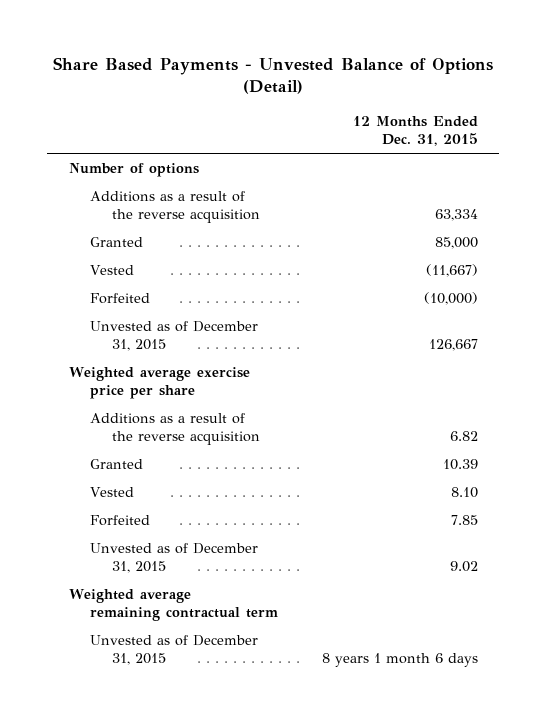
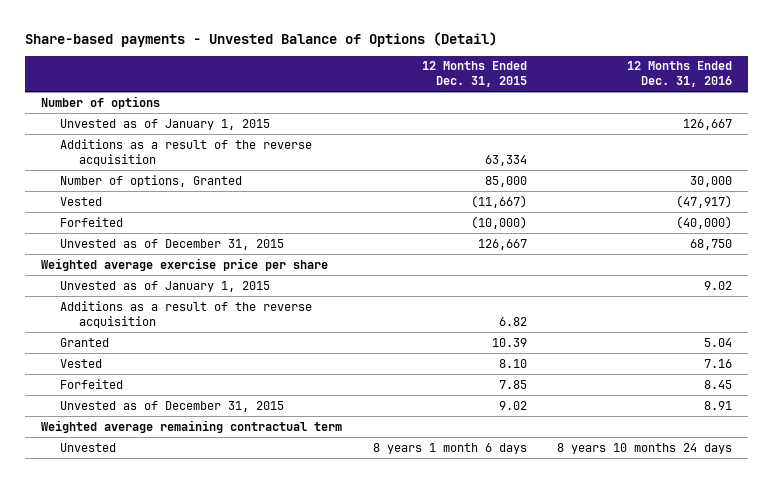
[53,56,494,95] Share Based Payments - Unvested Balance of Options (Detail) -> [25,31,498,47] Share-based payments - Unvested Balance of Options (Detail)
none -> [627,61,733,88] 12 Months Ended Dec. 31, 2016
none -> [59,118,270,130] Unvested as of January 1, 2015
[90,237,144,248] Granted -> [59,174,242,187] Number of options, Granted
none -> [59,280,270,292] Unvested as of January 1, 2015
[90,635,259,666] Unvested as of December 31, 2015 -> [59,442,116,452] Unvested

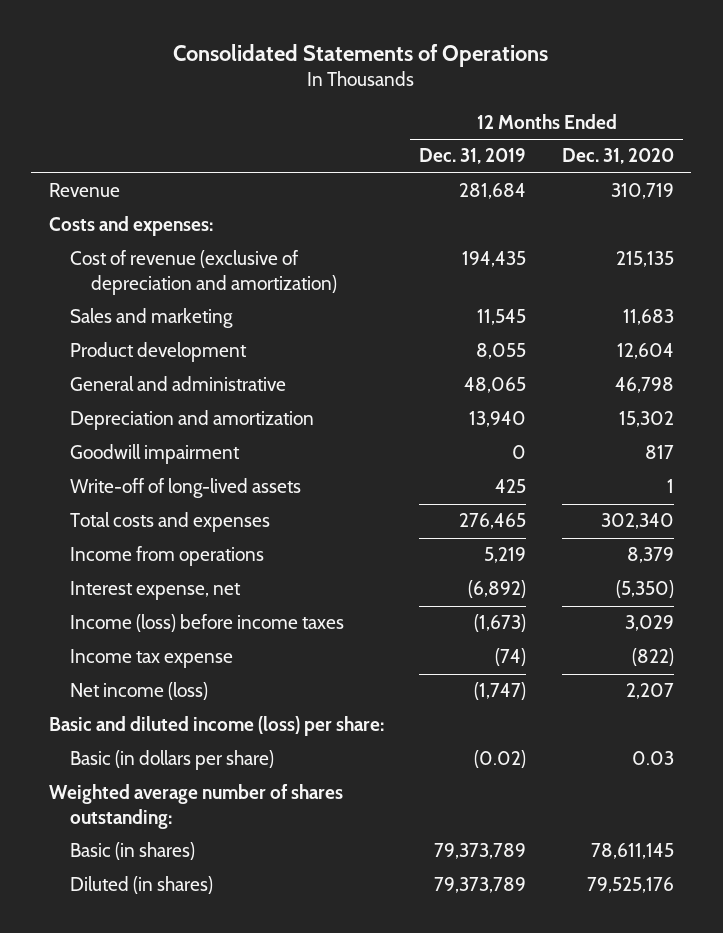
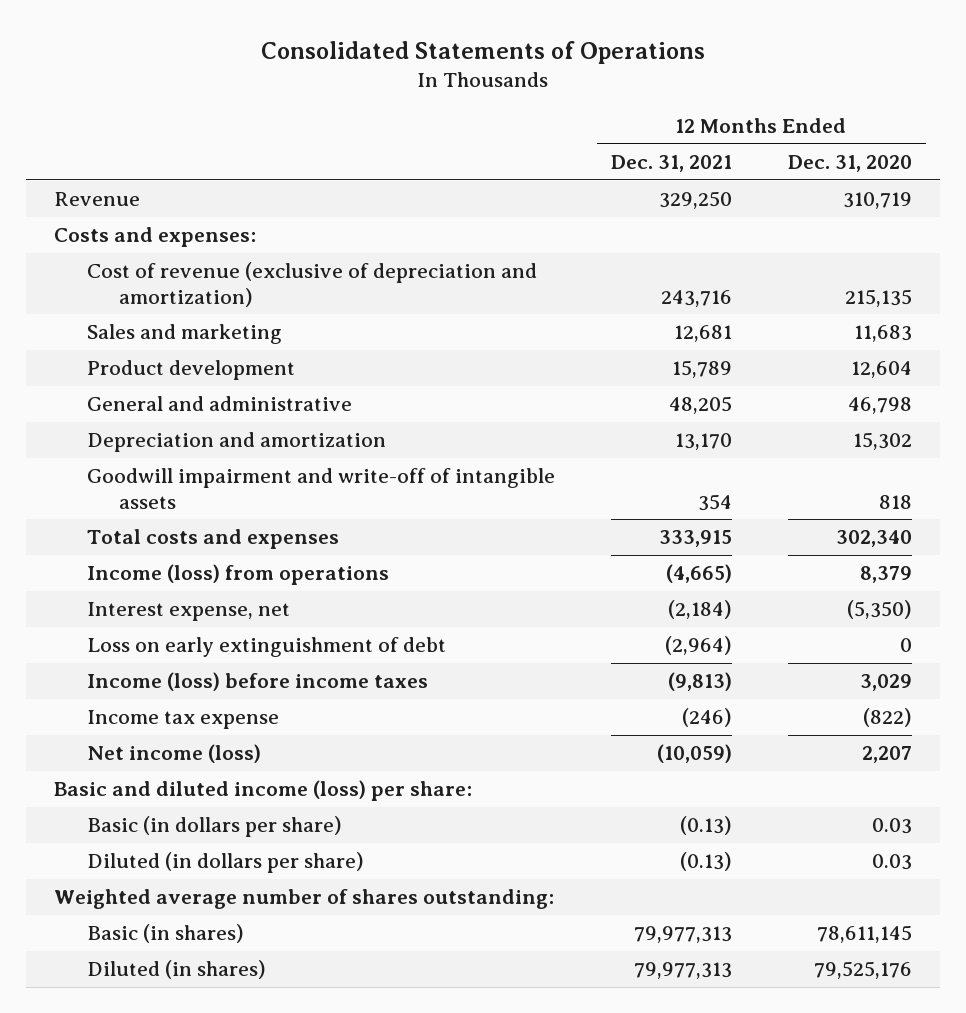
[419,148,527,165] Dec. 31, 2019 -> none
none -> [610,155,732,173] Dec. 31, 2021
[70,444,241,465] Goodwill impairment -> none
[70,478,302,499] Write-off of long-lived assets -> none
none -> [86,468,555,509] Goodwill impairment and write-off of intangible assets
[70,546,265,567] Income from operations -> [86,564,389,586] Income (loss) from operations
none -> [86,637,446,658] Loss on early extinguishment of debt
none -> [86,852,364,874] Diluted (in dollars per share)

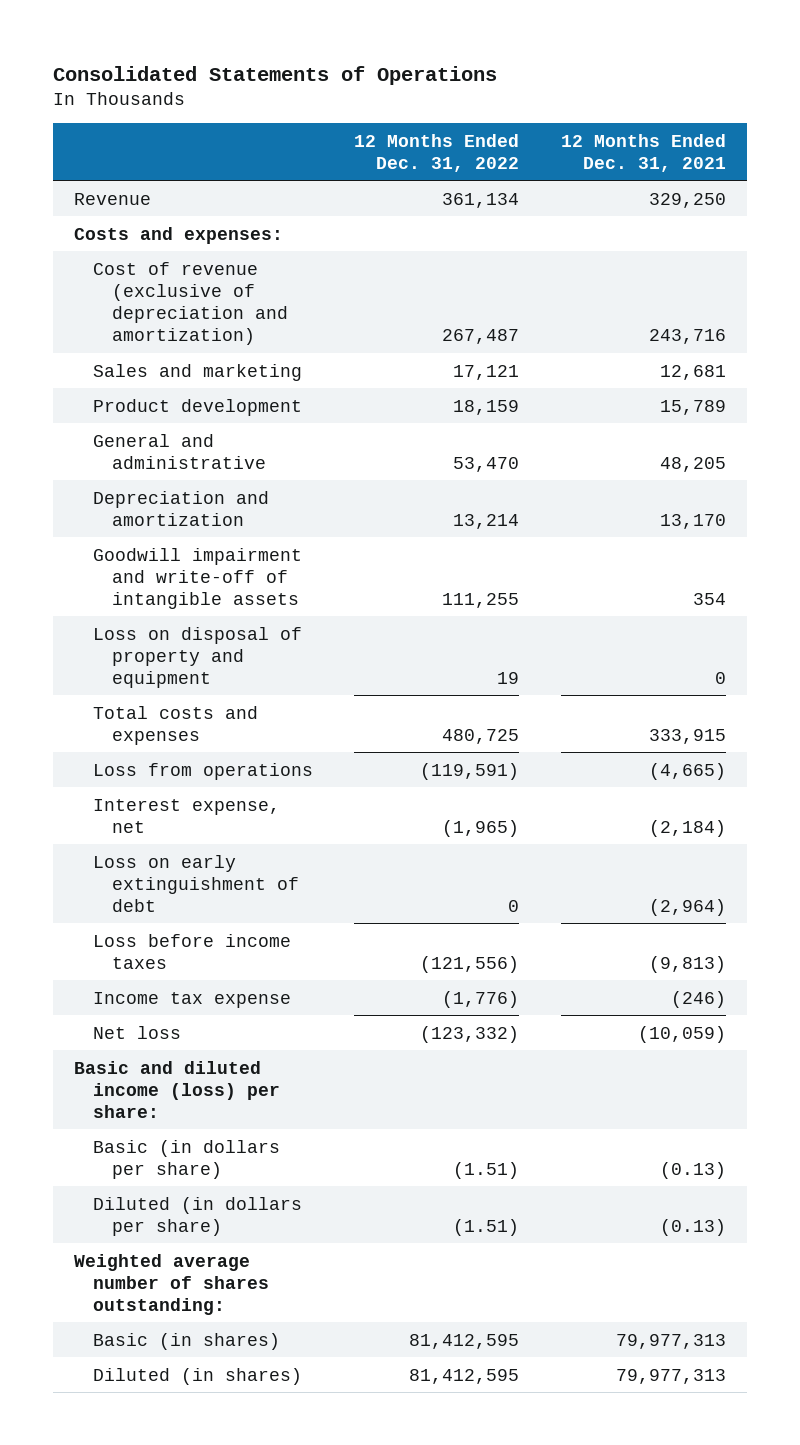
[787,155,912,173] Dec. 31, 2020 -> none
none -> [354,133,520,172] 12 Months Ended Dec. 31, 2022
none -> [92,626,302,688] Loss on disposal of property and equipment
[86,564,389,586] Income (loss) from operations -> [92,762,313,780] Loss from operations
[86,672,428,692] Income (loss) before income taxes -> [92,933,291,969] Loss before income taxes
[86,744,261,764] Net income (loss) -> [92,1025,181,1039] Net loss

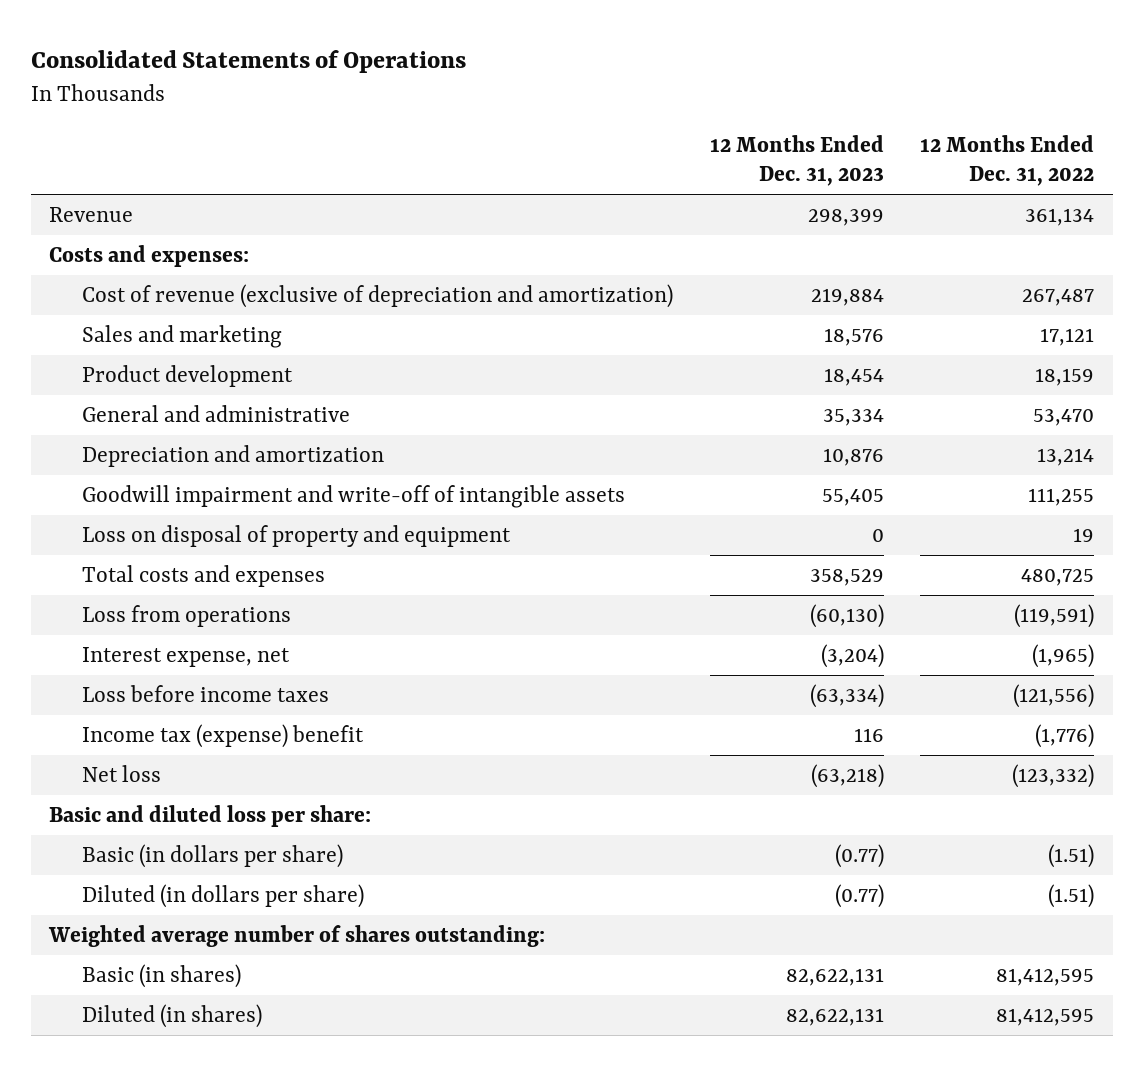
[561,133,727,172] 12 Months Ended Dec. 31, 2021 -> none
none -> [709,134,884,187] 12 Months Ended Dec. 31, 2023
[92,854,299,912] Loss on early extinguishment of debt -> none
[92,991,291,1008] Income tax expense -> [81,723,364,748] Income tax (expense) benefit
[74,1060,280,1118] Basic and diluted income (loss) per share: -> [48,804,371,827] Basic and diluted loss per share:

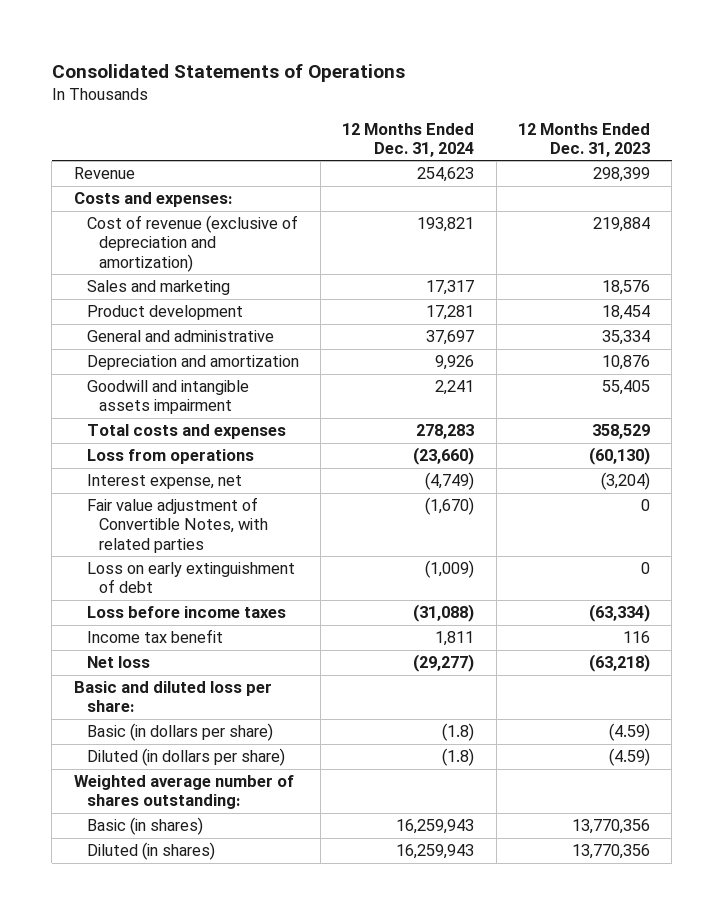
[920,134,1095,187] 12 Months Ended Dec. 31, 2022 -> none
none -> [342,122,475,157] 12 Months Ended Dec. 31, 2024
[81,524,511,547] Loss on disposal of property and equipment -> none
[81,484,625,508] Goodwill impairment and write-off of intangible assets -> [86,380,249,415] Goodwill and intangible assets impairment
none -> [86,497,269,553] Fair value adjustment of Convertible Notes, with related parties
none -> [86,562,295,594] Loss on early extinguishment of debt
[81,723,364,748] Income tax (expense) benefit -> [86,629,223,644] Income tax benefit
[834,843,884,868] (0.77) -> [609,723,651,742] (4.59)
[834,883,884,908] (0.77) -> [609,748,651,767] (4.59)
[785,967,884,986] 82,622,131 -> [572,819,651,835] 13,770,356
[785,1007,884,1026] 82,622,131 -> [572,844,651,860] 13,770,356

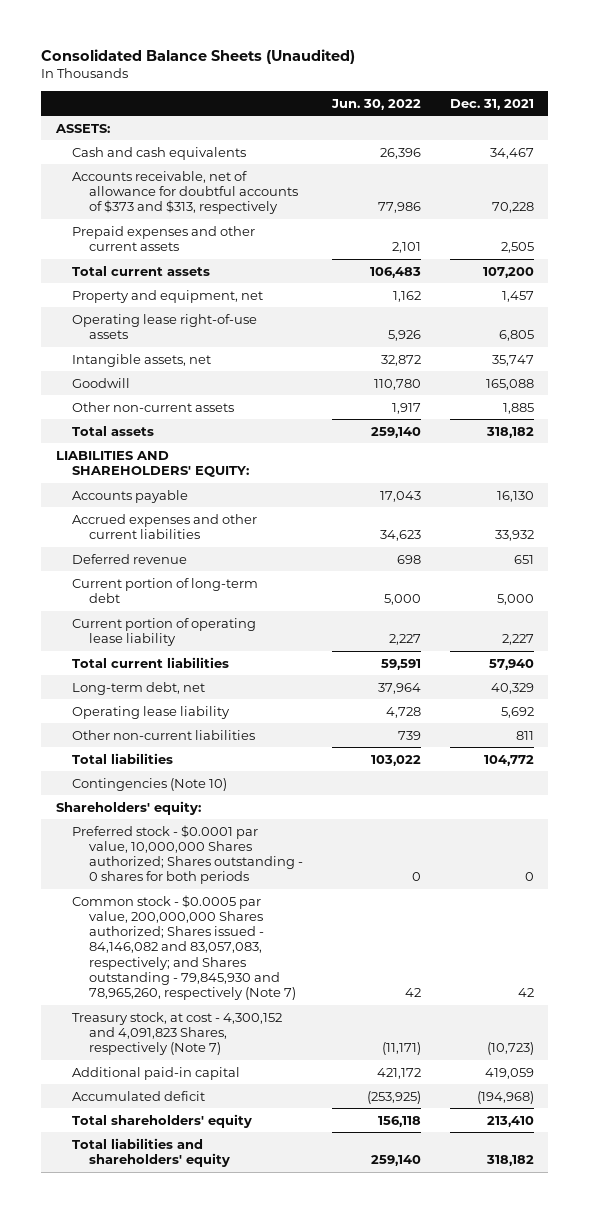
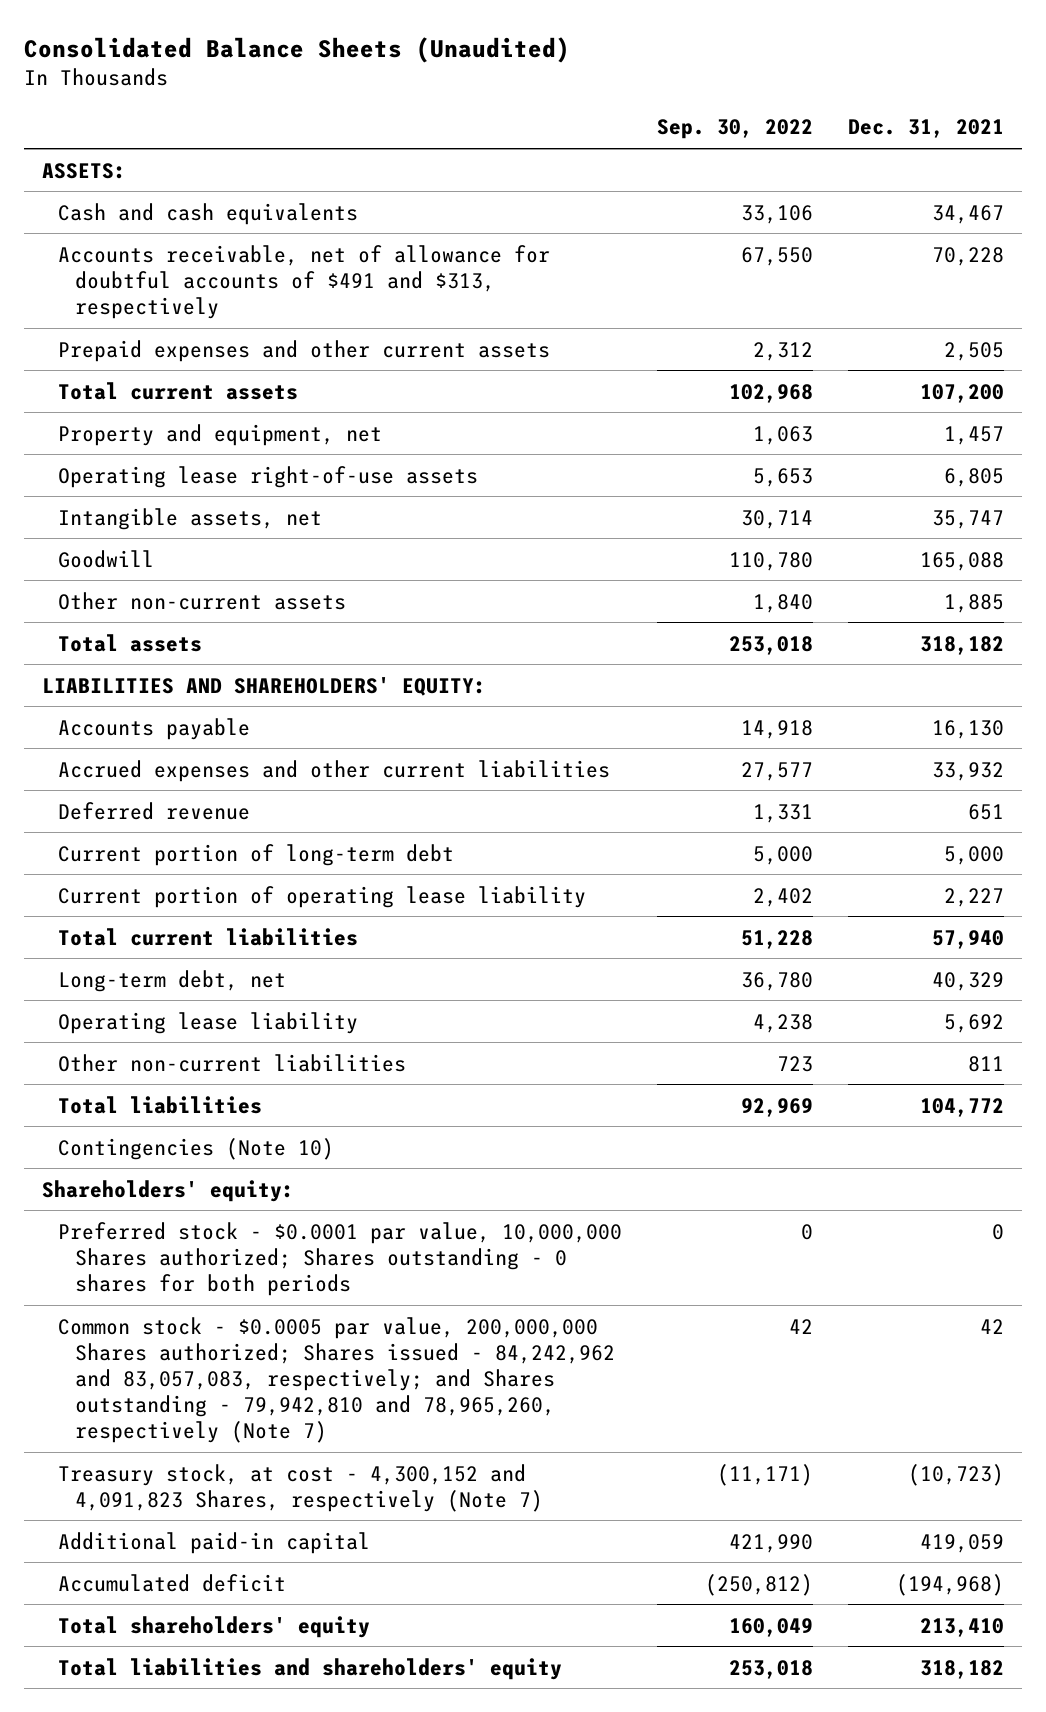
[330,98,421,110] Jun. 30, 2022 -> none
none -> [657,119,814,140] Sep. 30, 2022
[72,170,298,215] Accounts receivable, net of allowance for doubtful accounts of $373 and $313, respectively -> [58,244,551,319] Accounts receivable, net of allowance for doubtful accounts of $491 and $313, respectively
[72,894,296,1001] Common stock - $0.0005 par value, 200,000,000 Shares authorized; Shares issued - 84,146,082 and 83,057,083, respectively; and Shares outstanding - 79,845,930 and 78,965,260, respectively (Note 7) -> [58,1316,615,1443] Common stock - $0.0005 par value, 200,000,000 Shares authorized; Shares issued - 84,242,962 and 83,057,083, respectively; and Shares outstanding - 79,942,810 and 78,965,260, respectively (Note 7)

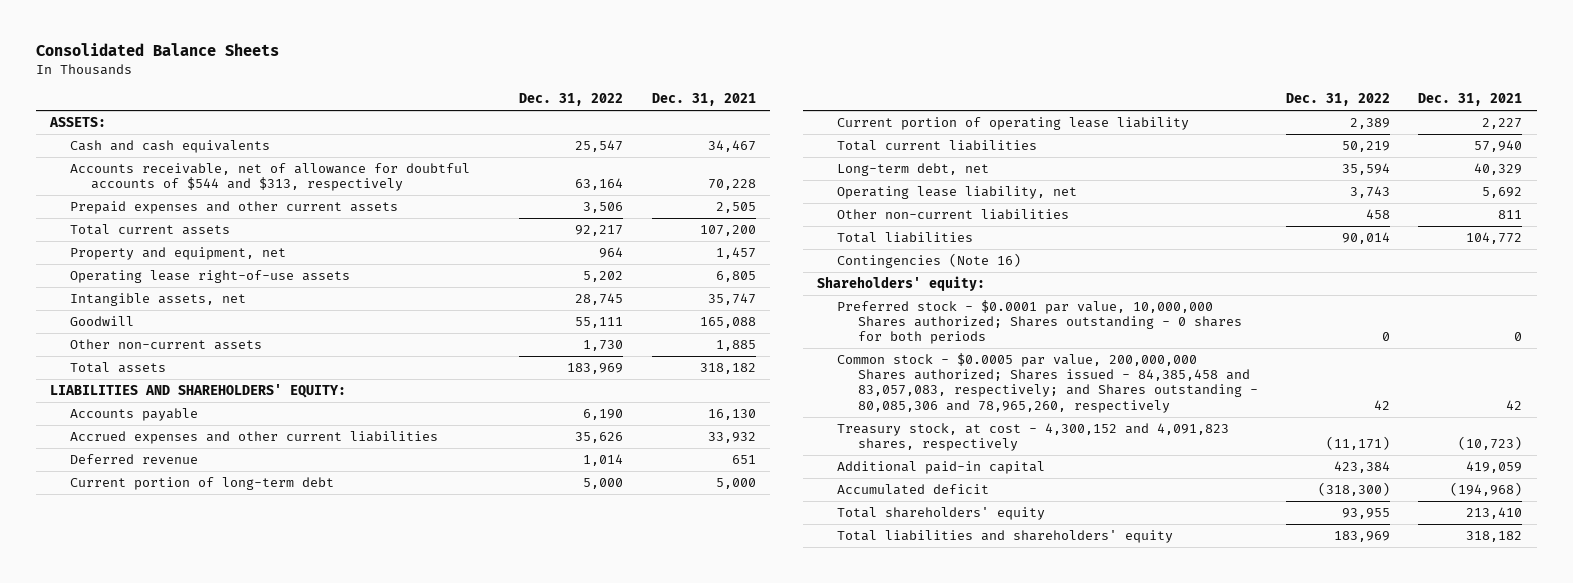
[24,36,571,63] Consolidated Balance Sheets (Unaudited) -> [35,43,279,57] Consolidated Balance Sheets
[657,119,814,140] Sep. 30, 2022 -> none
none -> [519,93,624,107] Dec. 31, 2022
[58,244,551,319] Accounts receivable, net of allowance for doubtful accounts of $491 and $313, respectively -> [70,163,471,192] Accounts receivable, net of allowance for doubtful accounts of $544 and $313, respectively
[58,1011,359,1034] Operating lease liability -> [837,186,1078,200] Operating lease liability, net
[58,1137,335,1160] Contingencies (Note 10) -> [837,253,1022,269] Contingencies (Note 16)
[58,1316,615,1443] Common stock - $0.0005 par value, 200,000,000 Shares authorized; Shares issued - 84,242,962 and 83,057,083, respectively; and Shares outstanding - 79,942,810 and 78,965,260, respectively (Note 7) -> [837,353,1258,413] Common stock - $0.0005 par value, 200,000,000 Shares authorized; Shares issued - 84,385,458 and 83,057,083, respectively; and Shares outstanding - 80,085,306 and 78,965,260, respectively
[58,1463,543,1512] Treasury stock, at cost - 4,300,152 and 4,091,823 Shares, respectively (Note 7) -> [837,423,1230,452] Treasury stock, at cost - 4,300,152 and 4,091,823 shares, respectively

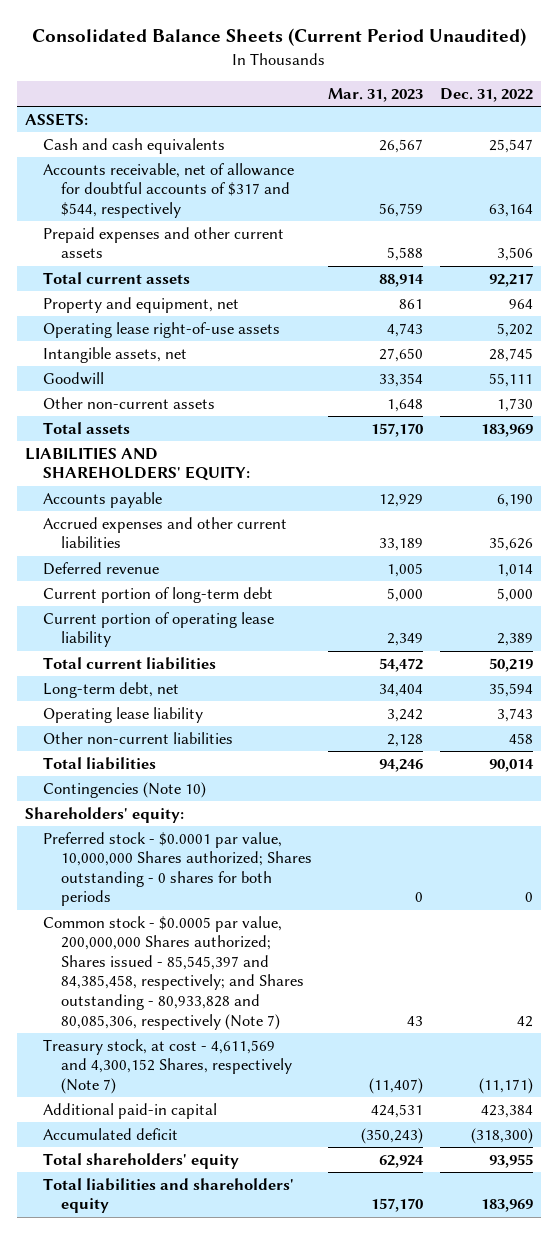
[35,43,279,57] Consolidated Balance Sheets -> [32,28,527,47] Consolidated Balance Sheets (Current Period Unaudited)
[651,93,756,107] Dec. 31, 2021 -> none
none -> [328,88,424,103] Mar. 31, 2023
[70,163,471,192] Accounts receivable, net of allowance for doubtful accounts of $544 and $313, respectively -> [42,162,294,218] Accounts receivable, net of allowance for doubtful accounts of $317 and $544, respectively
[837,186,1078,200] Operating lease liability, net -> [42,706,203,723] Operating lease liability
[837,253,1022,269] Contingencies (Note 16) -> [42,781,206,798] Contingencies (Note 10)
[837,353,1258,413] Common stock - $0.0005 par value, 200,000,000 Shares authorized; Shares issued - 84,385,458 and 83,057,083, respectively; and Shares outstanding - 80,085,306 and 78,965,260, respectively -> [42,915,304,1030] Common stock - $0.0005 par value, 200,000,000 Shares authorized; Shares issued - 85,545,397 and 84,385,458, respectively; and Shares outstanding - 80,933,828 and 80,085,306, respectively (Note 7)
[837,423,1230,452] Treasury stock, at cost - 4,300,152 and 4,091,823 shares, respectively -> [42,1038,292,1094] Treasury stock, at cost - 4,611,569 and 4,300,152 Shares, respectively (Note 7)

